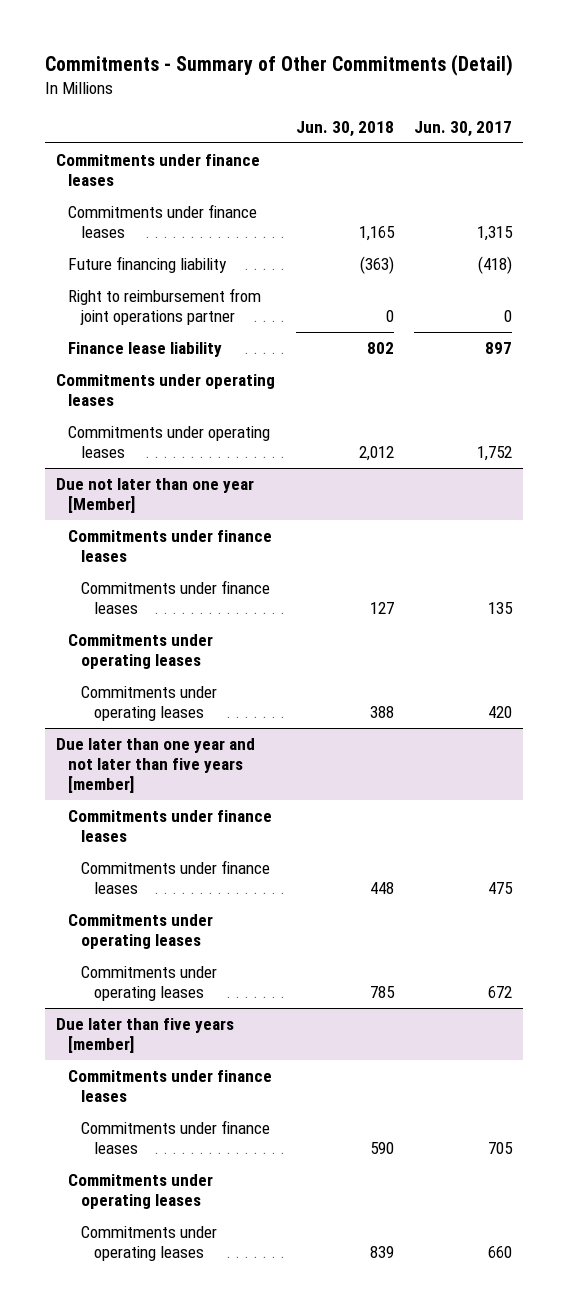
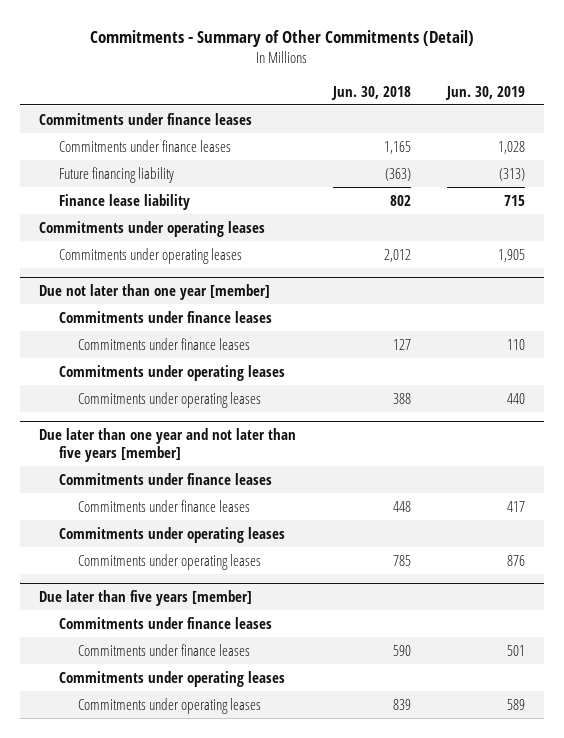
[414,120,513,137] Jun. 30, 2017 -> none
none -> [445,85,526,100] Jun. 30, 2019
[68,287,262,326] Right to reimbursement from joint operations partner -> none
[55,477,254,514] Due not later than one year [Member] -> [38,283,270,300] Due not later than one year [member]

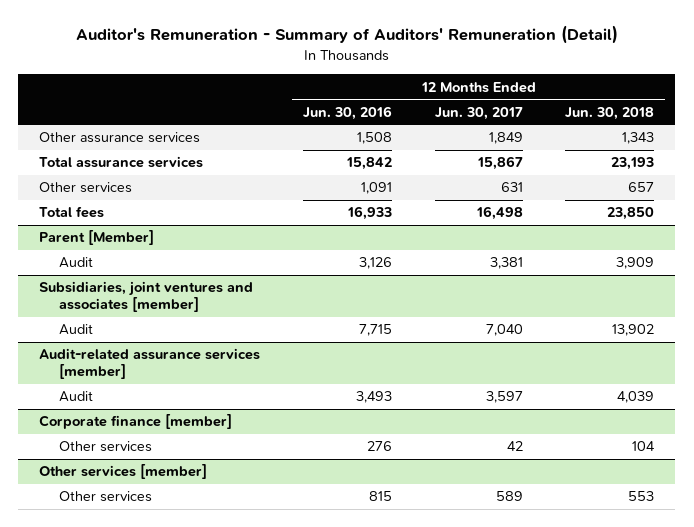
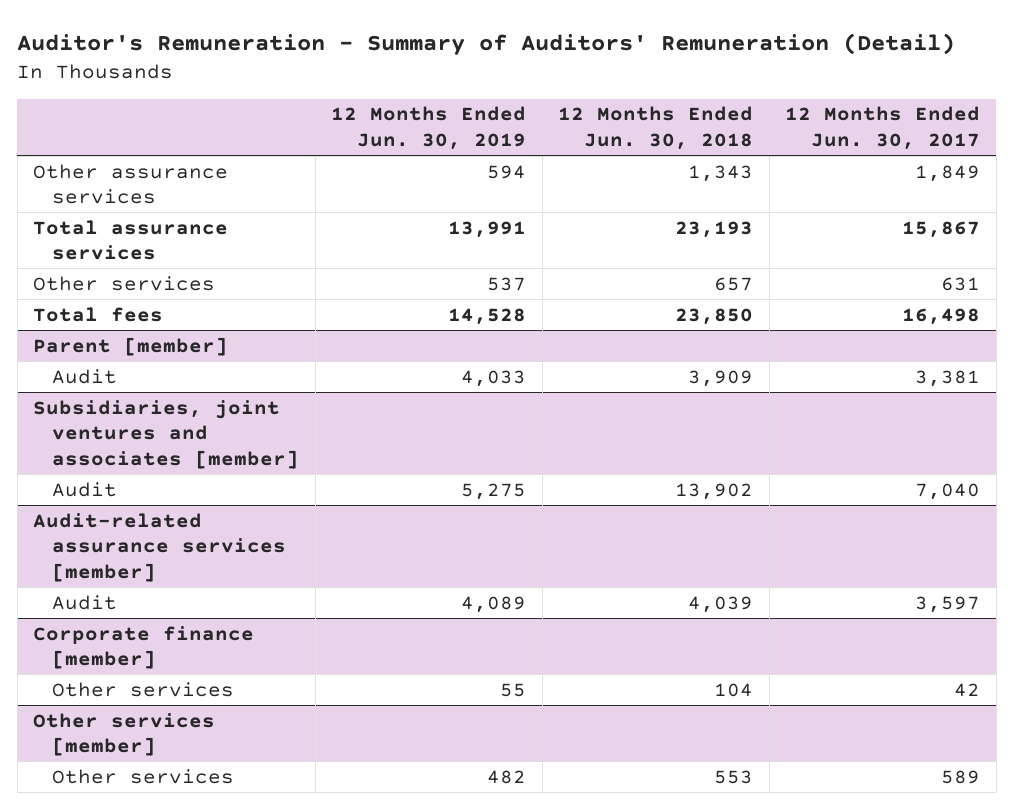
[302,105,392,120] Jun. 30, 2016 -> none
none -> [331,106,527,150] 12 Months Ended Jun. 30, 2019
[39,230,155,246] Parent [Member] -> [33,336,229,356] Parent [member]

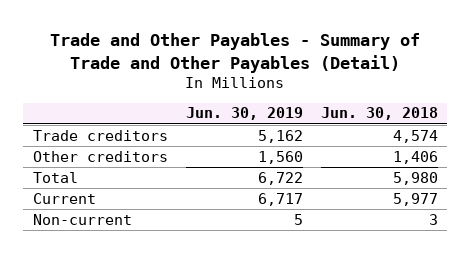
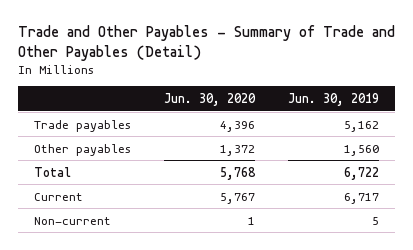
[321,107,439,121] Jun. 30, 2018 -> none
none -> [163,92,256,106] Jun. 30, 2020
[32,129,168,141] Trade creditors -> [34,119,132,132] Trade payables
[32,150,168,162] Other creditors -> [34,143,132,156] Other payables

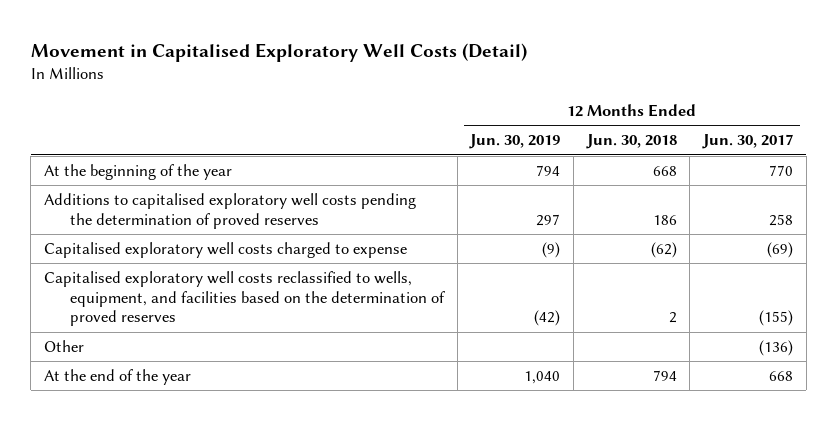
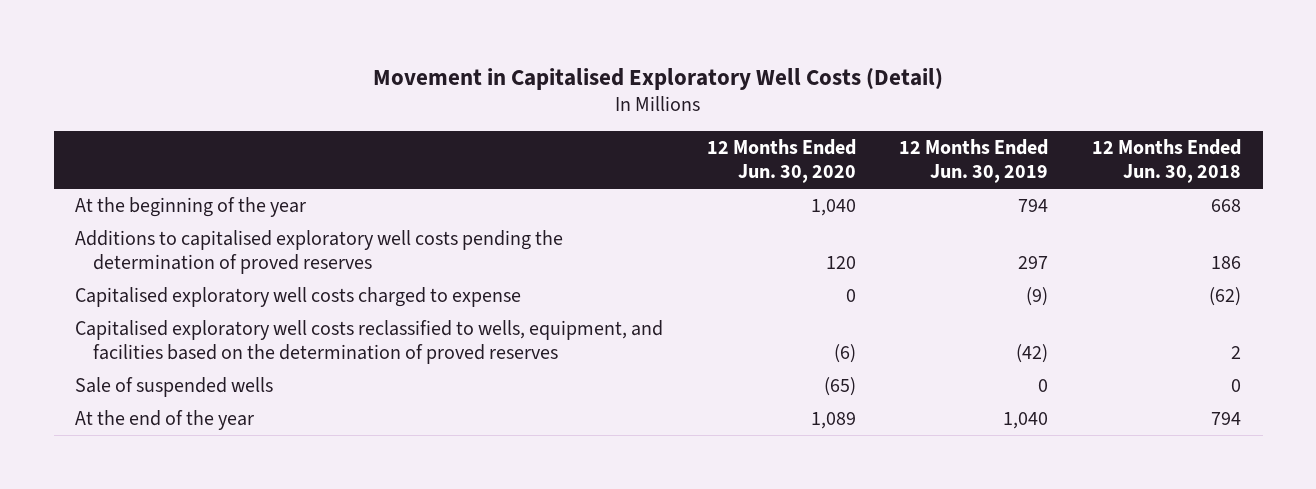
[702,134,794,150] Jun. 30, 2017 -> none
none -> [706,139,856,184] 12 Months Ended Jun. 30, 2020
[43,340,84,353] Other -> none
none -> [75,377,274,398] Sale of suspended wells

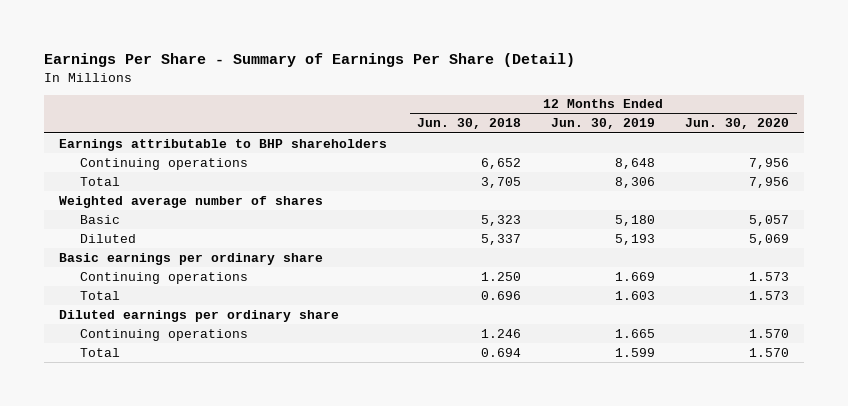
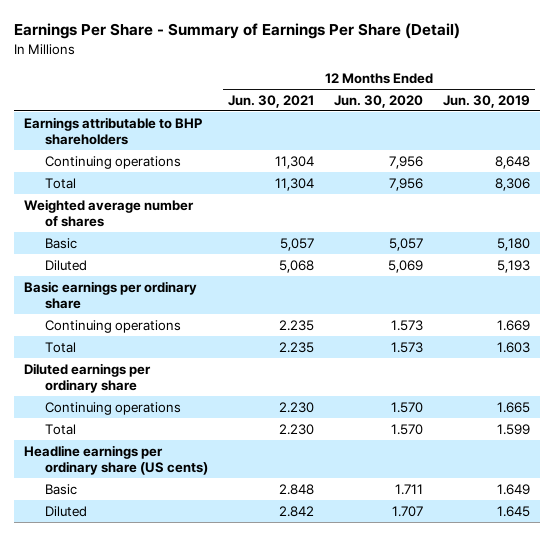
[417,118,522,130] Jun. 30, 2018 -> none
none -> [227,94,314,108] Jun. 30, 2021
none -> [24,444,209,475] Headline earnings per ordinary share (US cents)
none -> [45,483,78,495] Basic
none -> [45,505,88,517] Diluted

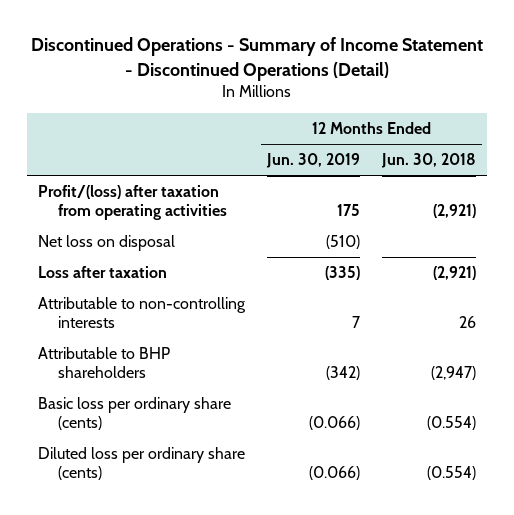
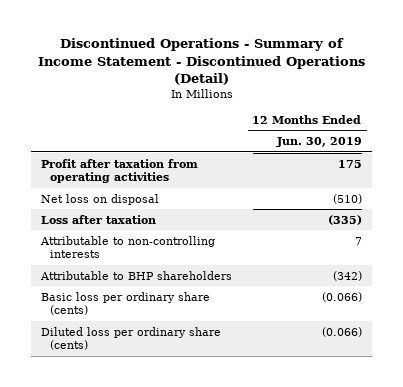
[381,153,477,169] Jun. 30, 2018 -> none
[37,185,227,221] Profit/(loss) after taxation from operating activities -> [41,158,199,184] Profit after taxation from operating activities

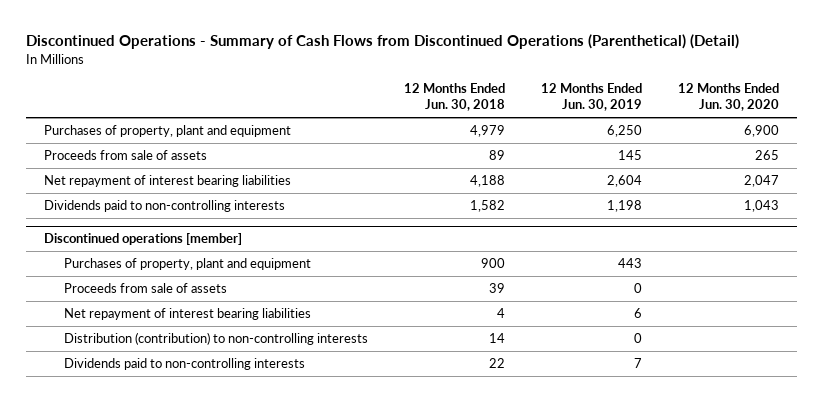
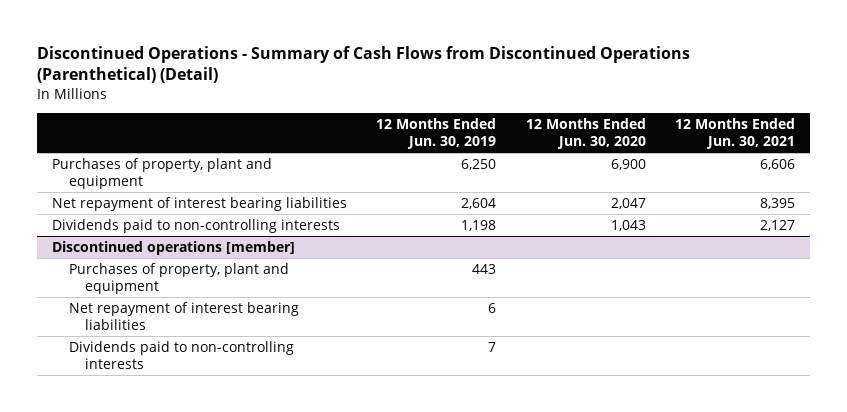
[404,83,506,112] 12 Months Ended Jun. 30, 2018 -> none
none -> [675,117,796,150] 12 Months Ended Jun. 30, 2021
[44,150,208,161] Proceeds from sale of assets -> none
[64,283,228,294] Proceeds from sale of assets -> none
[64,332,369,346] Distribution (contribution) to non-controlling interests -> none

